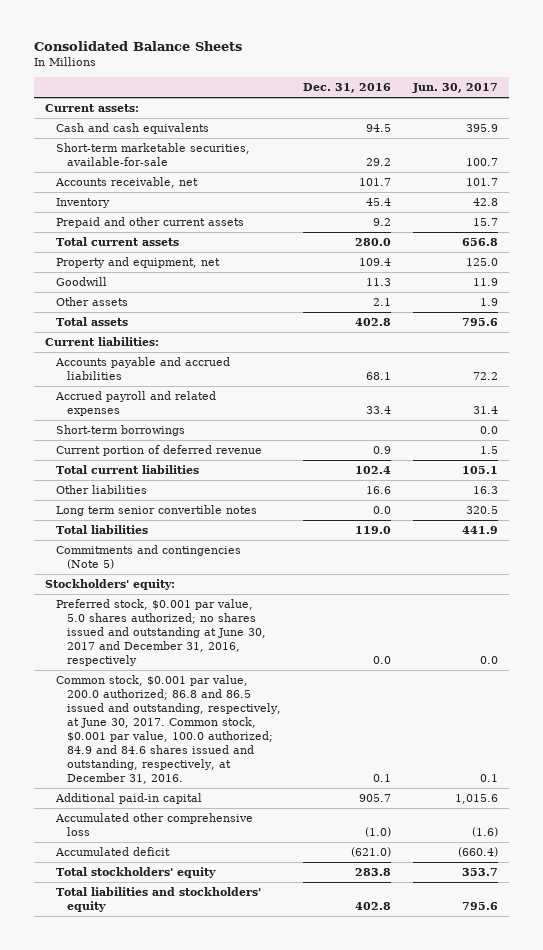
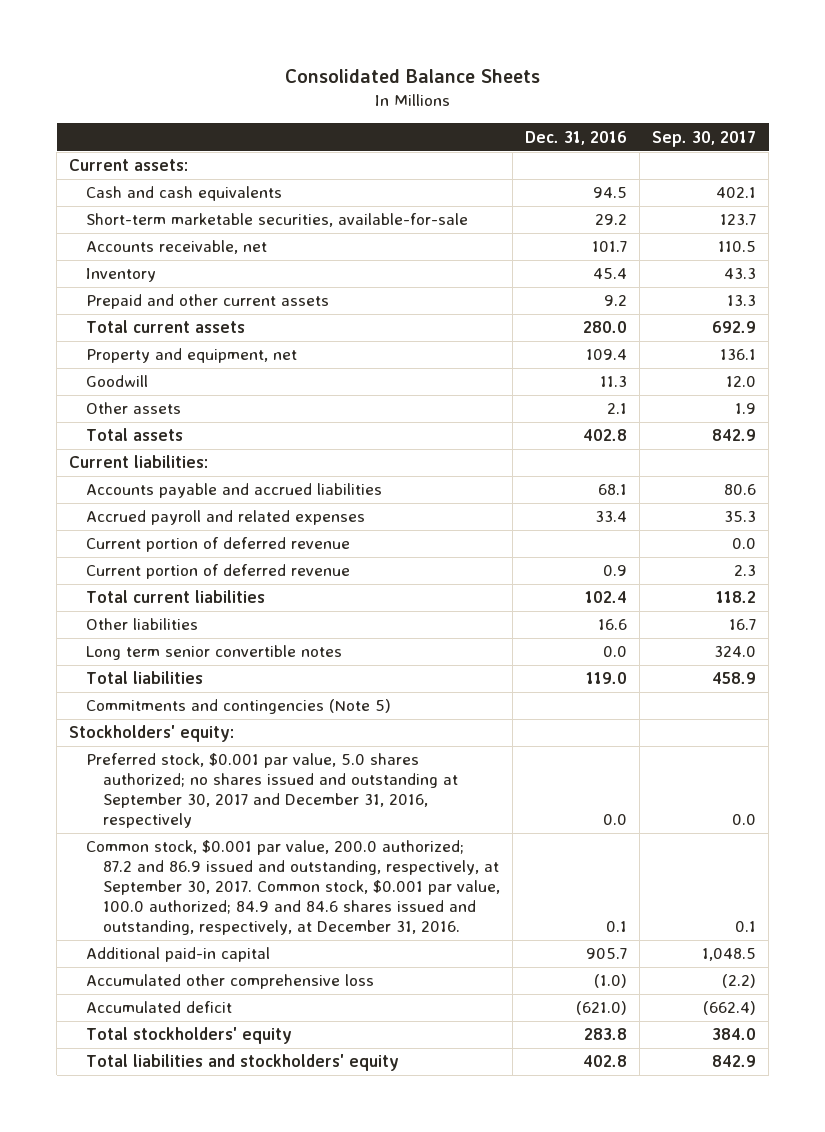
[412,83,499,94] Jun. 30, 2017 -> none
none -> [651,130,756,147] Sep. 30, 2017
[56,425,186,437] Short-term borrowings -> [85,537,350,553] Current portion of deferred revenue
[56,599,267,666] Preferred stock, $0.001 par value, 5.0 shares authorized; no shares issued and outstanding at June 30, 2017 and December 31, 2016, respectively -> [85,753,458,829] Preferred stock, $0.001 par value, 5.0 shares authorized; no shares issued and outstanding at September 30, 2017 and December 31, 2016, respectively
[56,675,282,784] Common stock, $0.001 par value, 200.0 authorized; 86.8 and 86.5 issued and outstanding, respectively, at June 30, 2017. Common stock, $0.001 par value, 100.0 authorized; 84.9 and 84.6 shares issued and outstanding, respectively, at December 31, 2016. -> [85,840,500,936] Common stock, $0.001 par value, 200.0 authorized; 87.2 and 86.9 issued and outstanding, respectively, at September 30, 2017. Common stock, $0.001 par value, 100.0 authorized; 84.9 and 84.6 shares issued and outstanding, respectively, at December 31, 2016.

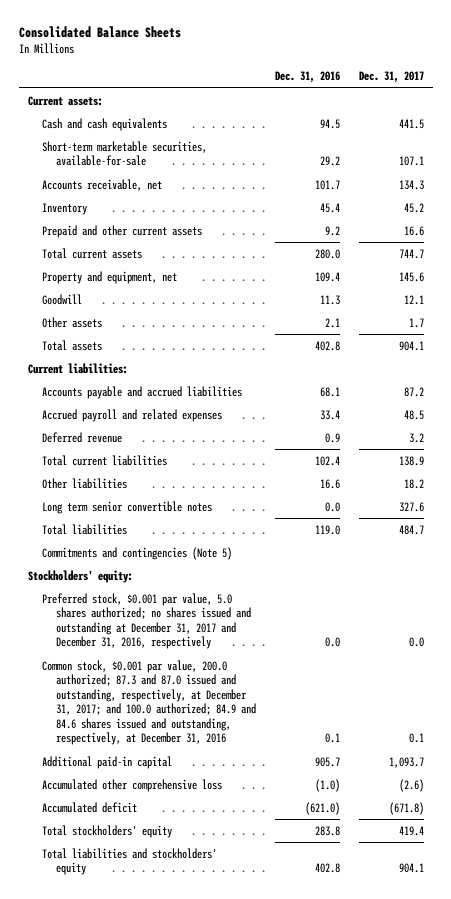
[651,130,756,147] Sep. 30, 2017 -> none
none -> [358,71,424,84] Dec. 31, 2017
[85,537,350,553] Current portion of deferred revenue -> none
[85,564,350,580] Current portion of deferred revenue -> [42,431,123,443] Deferred revenue
[85,753,458,829] Preferred stock, $0.001 par value, 5.0 shares authorized; no shares issued and outstanding at September 30, 2017 and December 31, 2016, respectively -> [42,592,252,650] Preferred stock, $0.001 par value, 5.0 shares authorized; no shares issued and outstanding at December 31, 2017 and December 31, 2016, respectively
[85,840,500,936] Common stock, $0.001 par value, 200.0 authorized; 87.2 and 86.9 issued and outstanding, respectively, at September 30, 2017. Common stock, $0.001 par value, 100.0 authorized; 84.9 and 84.6 shares issued and outstanding, respectively, at December 31, 2016. -> [42,659,257,746] Common stock, $0.001 par value, 200.0 authorized; 87.3 and 87.0 issued and outstanding, respectively, at December 31, 2017; and 100.0 authorized; 84.9 and 84.6 shares issued and outstanding, respectively, at December 31, 2016

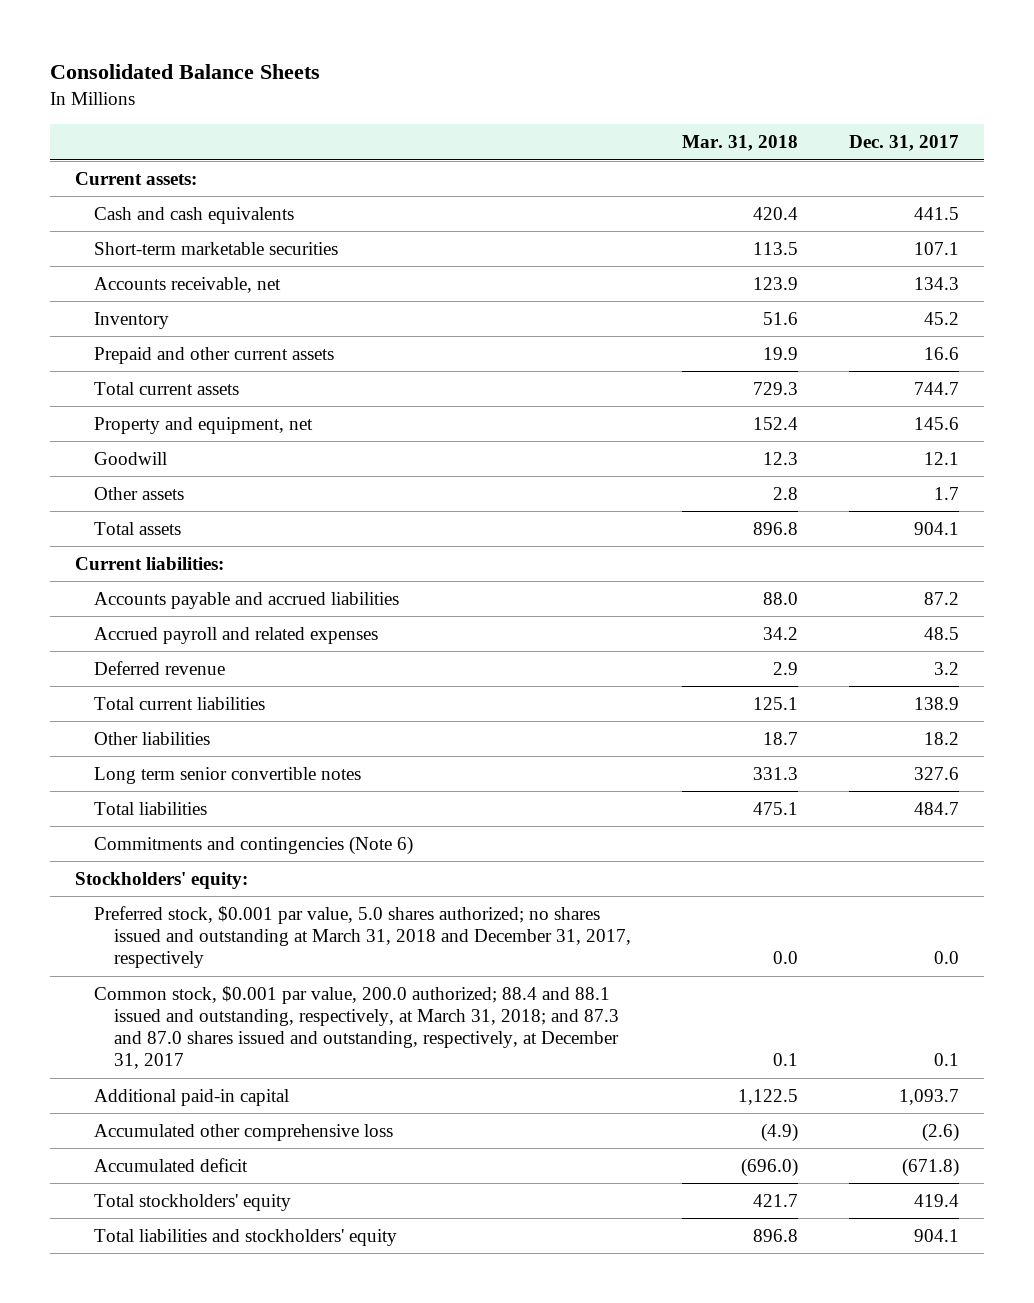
[274,71,340,84] Dec. 31, 2016 -> none
none -> [681,135,798,152] Mar. 31, 2018
[42,140,208,167] Short-term marketable securities, available-for-sale -> [94,241,339,255] Short-term marketable securities
[42,546,233,560] Commitments and contingencies (Note 5) -> [94,835,414,855] Commitments and contingencies (Note 6)
[42,592,252,650] Preferred stock, $0.001 par value, 5.0 shares authorized; no shares issued and outstanding at December 31, 2017 and December 31, 2016, respectively -> [94,905,631,969] Preferred stock, $0.001 par value, 5.0 shares authorized; no shares issued and outstanding at March 31, 2018 and December 31, 2017, respectively
[42,659,257,746] Common stock, $0.001 par value, 200.0 authorized; 87.3 and 87.0 issued and outstanding, respectively, at December 31, 2017; and 100.0 authorized; 84.9 and 84.6 shares issued and outstanding, respectively, at December 31, 2016 -> [94,985,619,1070] Common stock, $0.001 par value, 200.0 authorized; 88.4 and 88.1 issued and outstanding, respectively, at March 31, 2018; and 87.3 and 87.0 shares issued and outstanding, respectively, at December 31, 2017

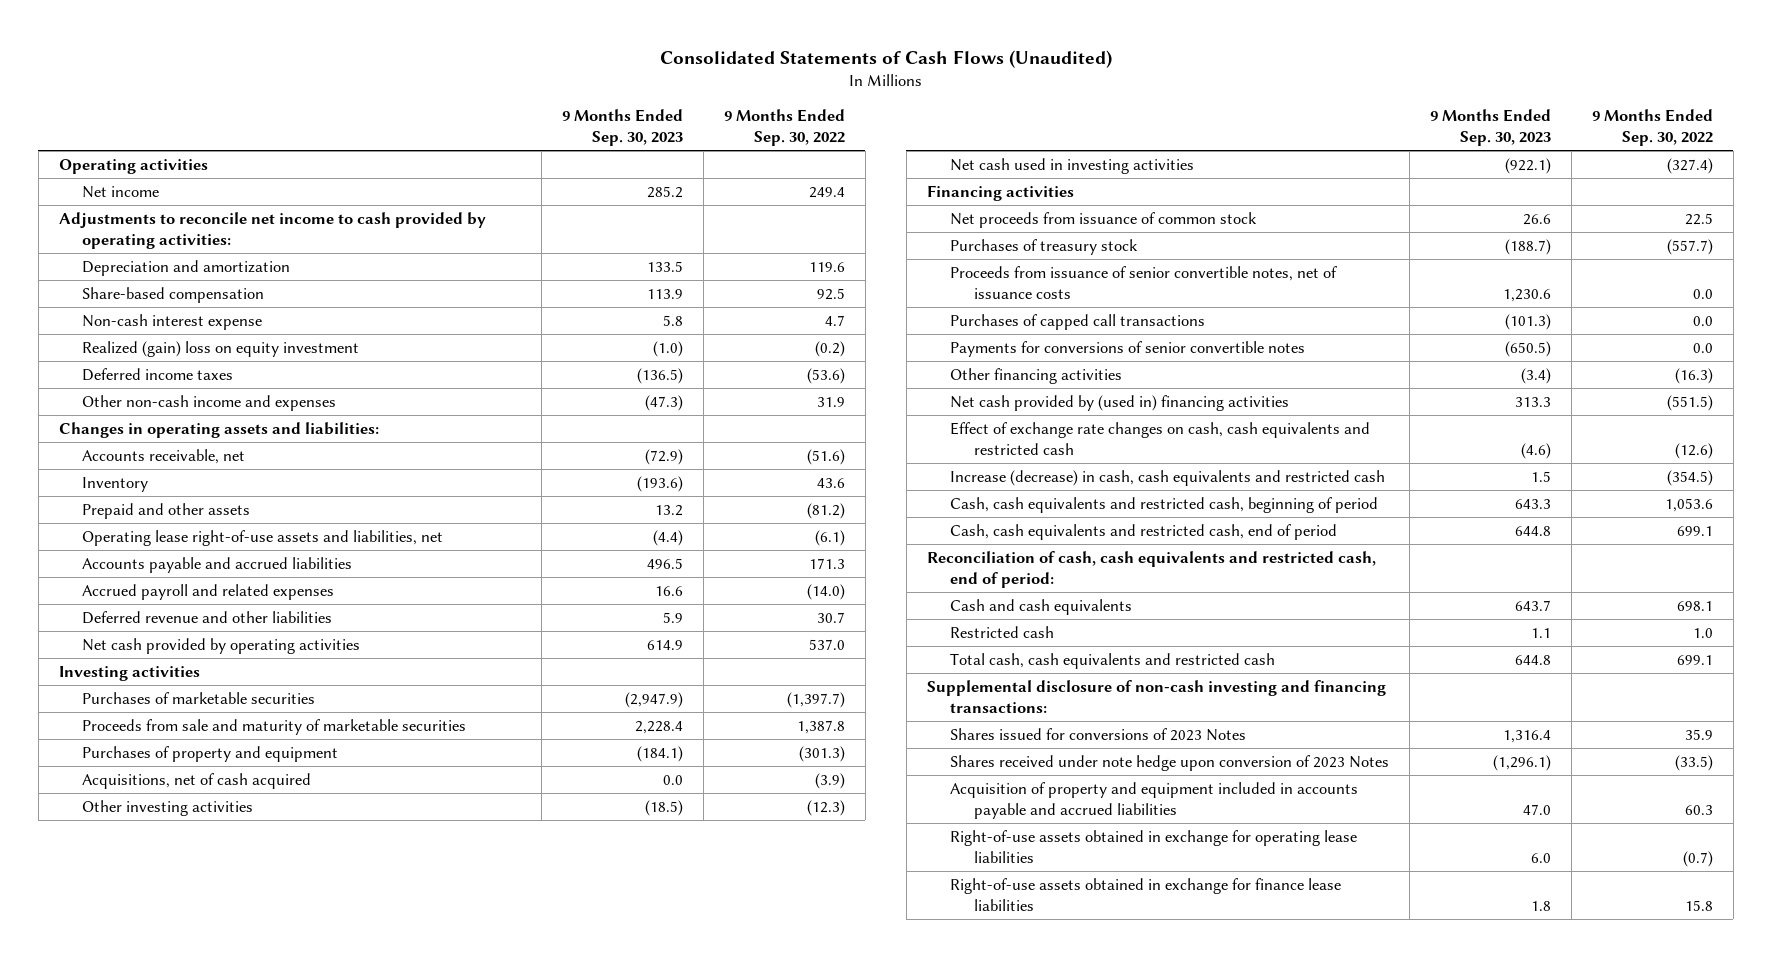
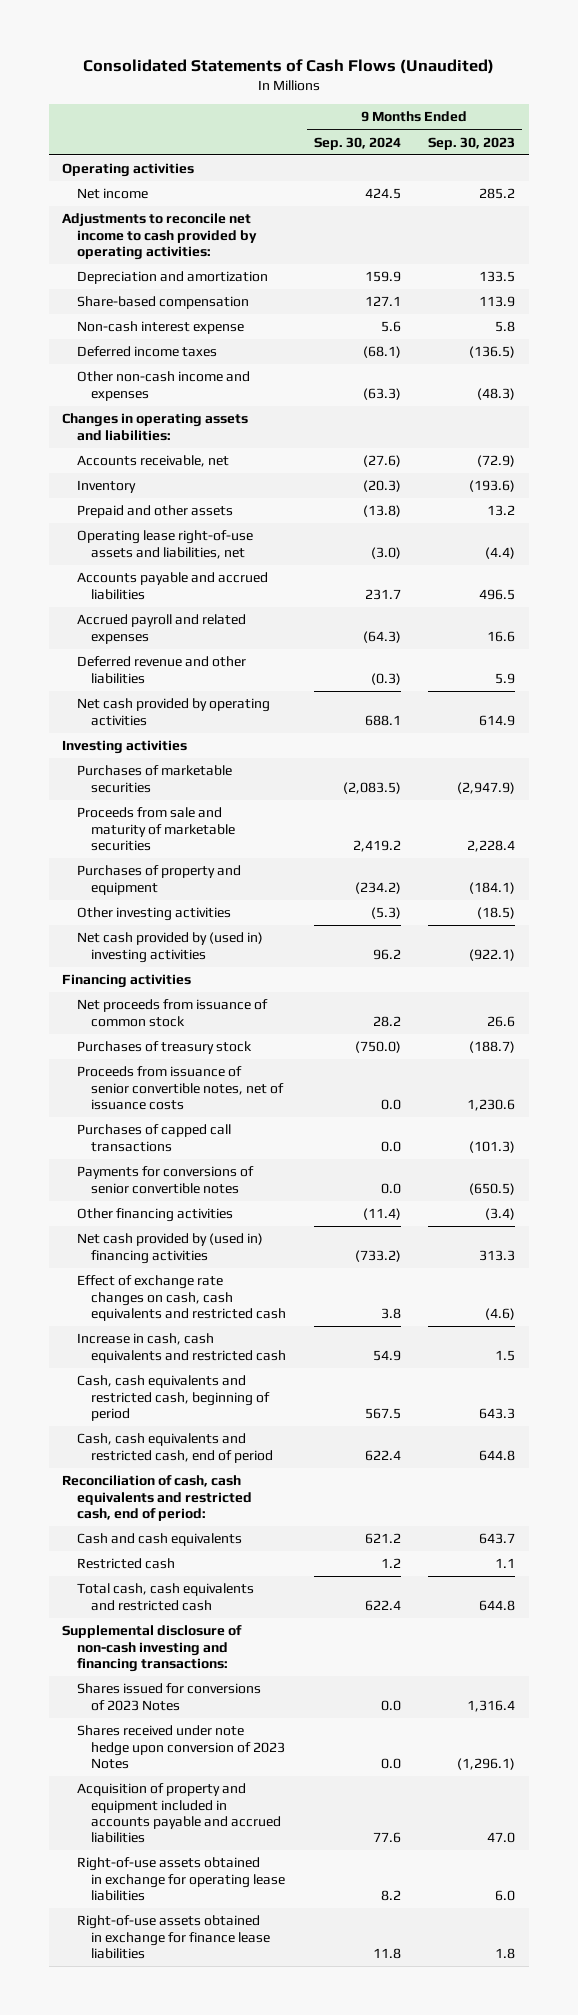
[724,109,846,147] 9 Months Ended Sep. 30, 2022 -> none
none -> [313,136,401,150] Sep. 30, 2024
[82,340,360,357] Realized (gain) loss on equity investment -> none
[645,394,684,411] (47.3) -> [477,387,516,400] (48.3)
[82,772,312,789] Acquisitions, net of cash acquired -> none
[950,157,1195,174] Net cash used in investing activities -> [76,932,263,963] Net cash provided by (used in) investing activities
[950,469,1386,486] Increase (decrease) in cash, cash equivalents and restricted cash -> [76,1333,286,1363] Increase in cash, cash equivalents and restricted cash

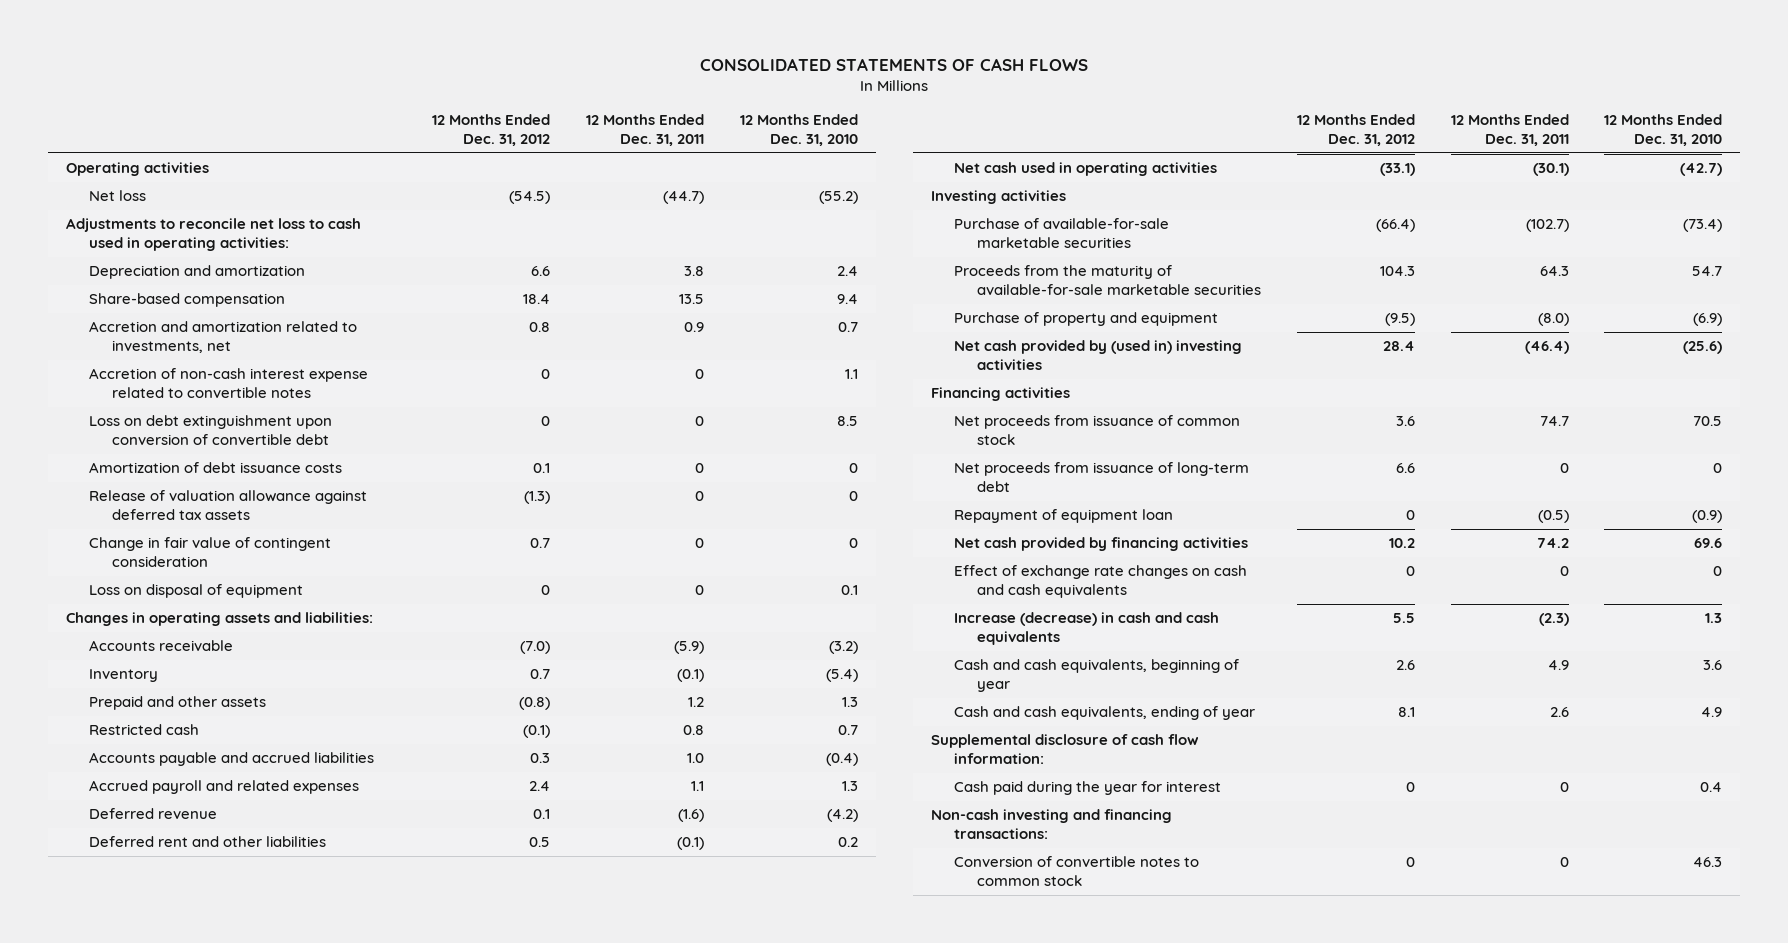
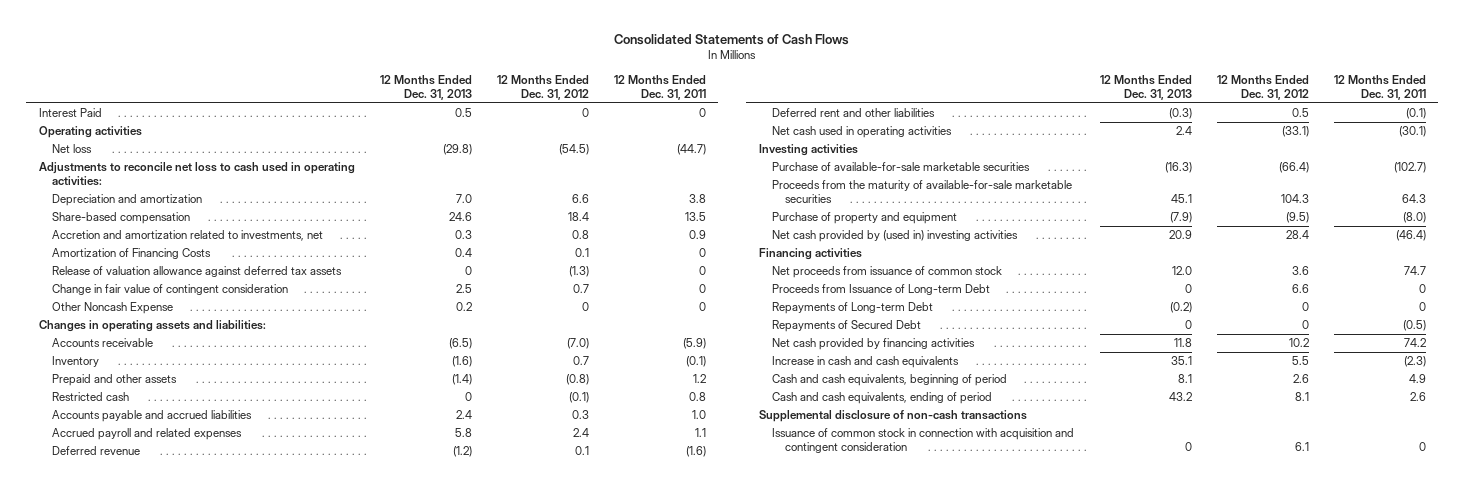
[700,57,1089,71] CONSOLIDATED STATEMENTS OF CASH FLOWS -> [614,33,850,45] Consolidated Statements of Cash Flows
[739,114,858,146] 12 Months Ended Dec. 31, 2010 -> none
none -> [379,74,472,100] 12 Months Ended Dec. 31, 2013
none -> [38,108,102,118] Interest Paid
[88,368,368,399] Accretion of non-cash interest expense related to convertible notes -> none
[88,415,332,446] Loss on debt extinguishment upon conversion of convertible debt -> none
[88,462,342,474] Amortization of debt issuance costs -> [51,248,211,260] Amortization of Financing Costs
[88,584,303,599] Loss on disposal of equipment -> none
none -> [51,302,173,315] Other Noncash Expense
[953,462,1249,493] Net proceeds from issuance of long-term debt -> [772,284,991,296] Proceeds from Issuance of Long-term Debt
none -> [772,302,934,315] Repayments of Long-term Debt
[953,509,1173,524] Repayment of equipment loan -> [772,320,922,333] Repayments of Secured Debt
[953,565,1247,599] Effect of exchange rate changes on cash and cash equivalents -> none
[953,781,1221,796] Cash paid during the year for interest -> none
[930,809,1172,840] Non-cash investing and financing transactions: -> none
[953,856,1199,887] Conversion of convertible notes to common stock -> none
[953,612,1219,646] Increase (decrease) in cash and cash equivalents -> [772,356,960,369] Increase in cash and cash equivalents
[953,659,1239,693] Cash and cash equivalents, beginning of year -> [772,374,1008,387] Cash and cash equivalents, beginning of period
[953,706,1255,721] Cash and cash equivalents, ending of year -> [772,392,993,405] Cash and cash equivalents, ending of period
[930,734,1199,765] Supplemental disclosure of cash flow information: -> [758,410,1027,423] Supplemental disclosure of non-cash transactions
none -> [772,428,1075,454] Issuance of common stock in connection with acquisition and contingent consideration

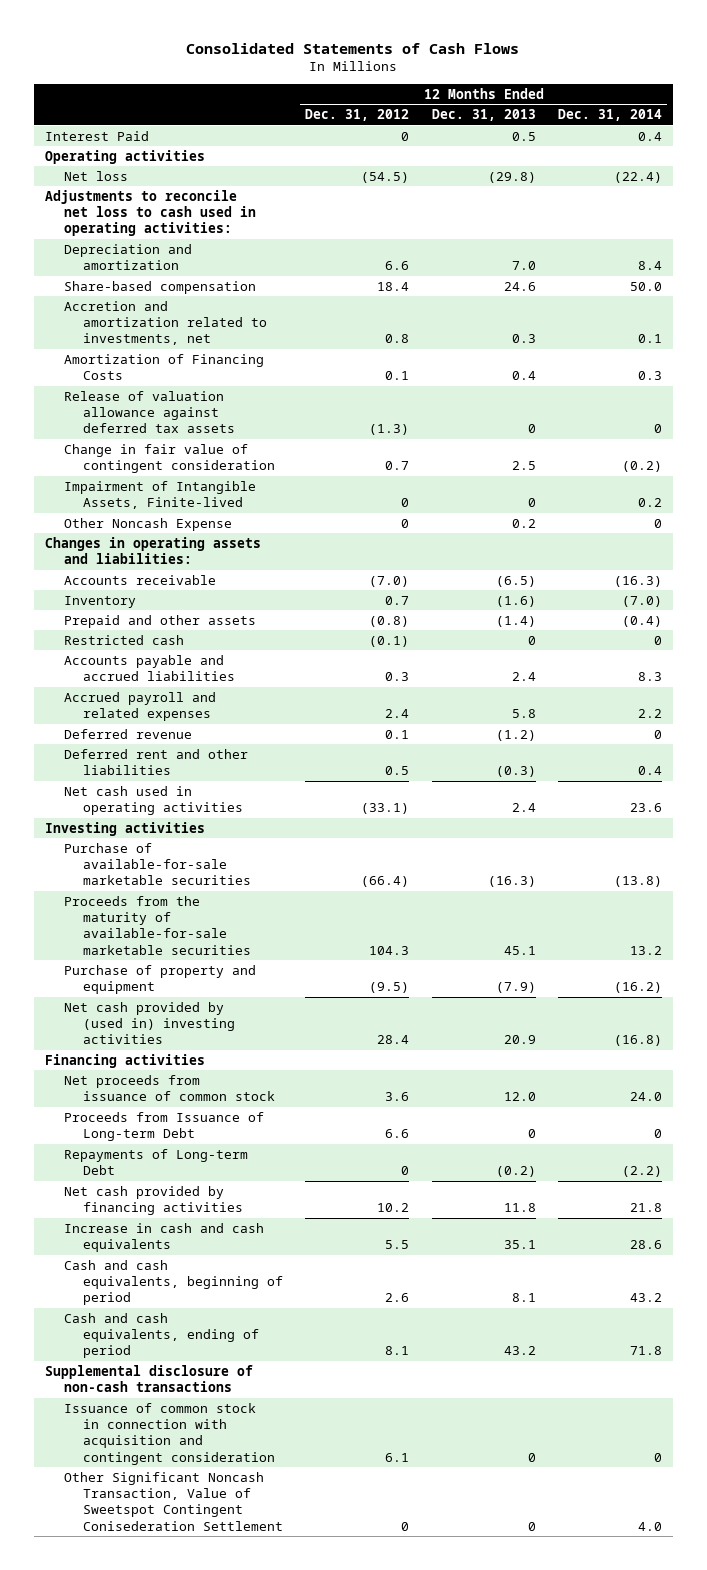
[613,74,706,100] 12 Months Ended Dec. 31, 2011 -> none
none -> [557,109,662,122] Dec. 31, 2014
none -> [64,480,257,510] Impairment of Intangible Assets, Finite-lived
[772,320,922,333] Repayments of Secured Debt -> none
none -> [64,1471,284,1531] Other Significant Noncash Transaction, Value of Sweetspot Contingent Conisederation Settlement

